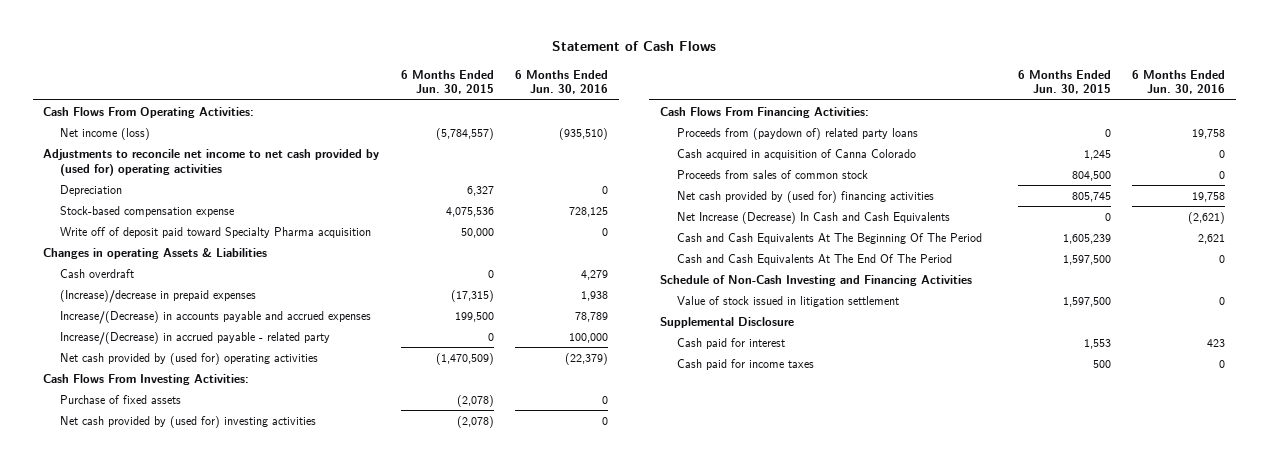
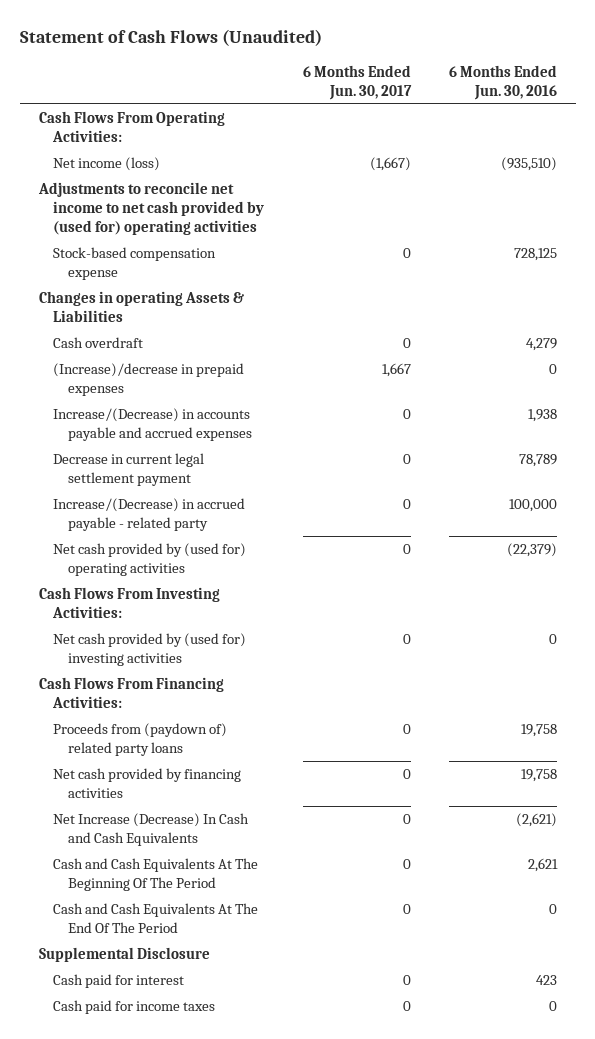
[552,41,717,52] Statement of Cash Flows -> [19,29,322,47] Statement of Cash Flows (Unaudited)
[400,69,494,95] 6 Months Ended Jun. 30, 2015 -> none
none -> [302,64,412,100] 6 Months Ended Jun. 30, 2017
[60,184,123,196] Depreciation -> none
[60,226,372,238] Write off of deposit paid toward Specialty Pharma acquisition -> none
[581,290,609,301] 1,938 -> [548,364,557,375] 0
[575,311,609,322] 78,789 -> [527,409,557,423] 1,938
none -> [53,453,205,487] Decrease in current legal settlement payment
[60,394,182,404] Purchase of fixed assets -> none
[677,148,917,160] Cash acquired in acquisition of Canna Colorado -> none
[677,169,869,179] Proceeds from sales of common stock -> none
[677,190,935,203] Net cash provided by (used for) financing activities -> [53,768,242,799] Net cash provided by financing activities
[660,274,973,286] Schedule of Non-Cash Investing and Financing Activities -> none
[677,295,900,307] Value of stock issued in litigation settlement -> none

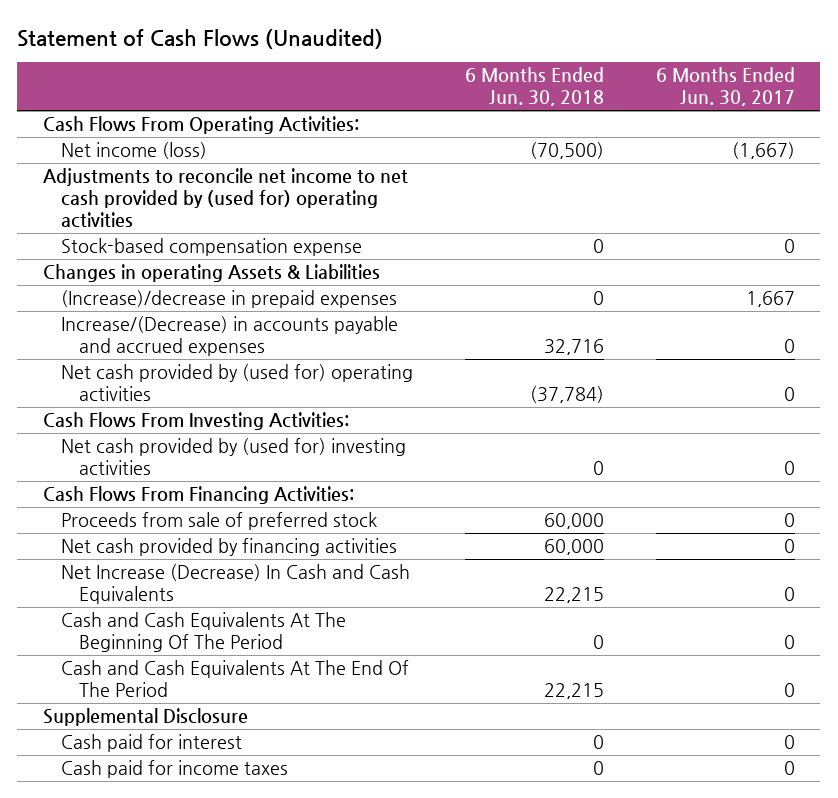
[448,64,557,100] 6 Months Ended Jun. 30, 2016 -> none
none -> [464,67,604,107] 6 Months Ended Jun. 30, 2018
[53,337,144,349] Cash overdraft -> none
[53,453,205,487] Decrease in current legal settlement payment -> none
[53,498,246,532] Increase/(Decrease) in accrued payable - related party -> none
[53,723,228,757] Proceeds from (paydown of) related party loans -> none
none -> [61,512,378,531] Proceeds from sale of preferred stock

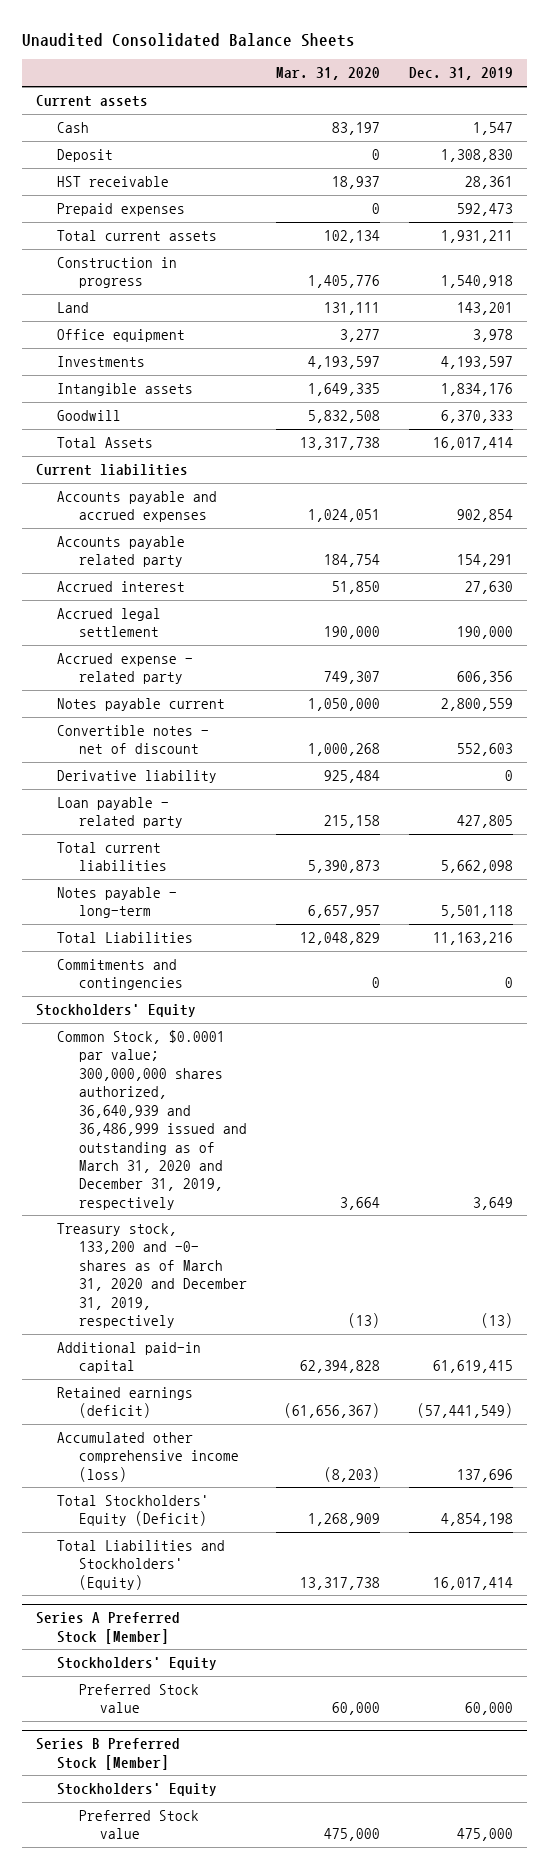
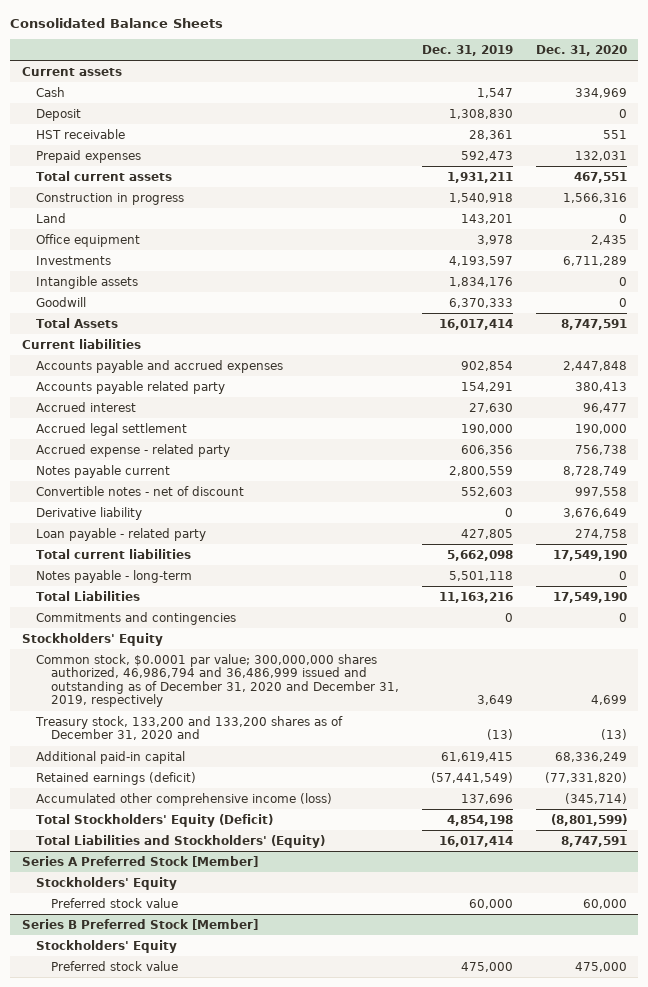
[21,32,355,47] Unaudited Consolidated Balance Sheets -> [10,17,224,28] Consolidated Balance Sheets
[275,67,380,81] Mar. 31, 2020 -> none
none -> [535,44,627,56] Dec. 31, 2020
[57,1030,247,1210] Common Stock, $0.0001 par value; 300,000,000 shares authorized, 36,640,939 and 36,486,999 issued and outstanding as of March 31, 2020 and December 31, 2019, respectively -> [36,653,399,708] Common stock, $0.0001 par value; 300,000,000 shares authorized, 46,986,794 and 36,486,999 issued and outstanding as of December 31, 2020 and December 31, 2019, respectively
[57,1223,247,1329] Treasury stock, 133,200 and -0- shares as of March 31, 2020 and December 31, 2019, respectively -> [35,715,344,741] Treasury stock, 133,200 and 133,200 shares as of December 31, 2020 and
[78,1684,199,1714] Preferred Stock value -> [50,897,178,908] Preferred stock value
[78,1810,199,1840] Preferred Stock value -> [50,960,178,971] Preferred stock value

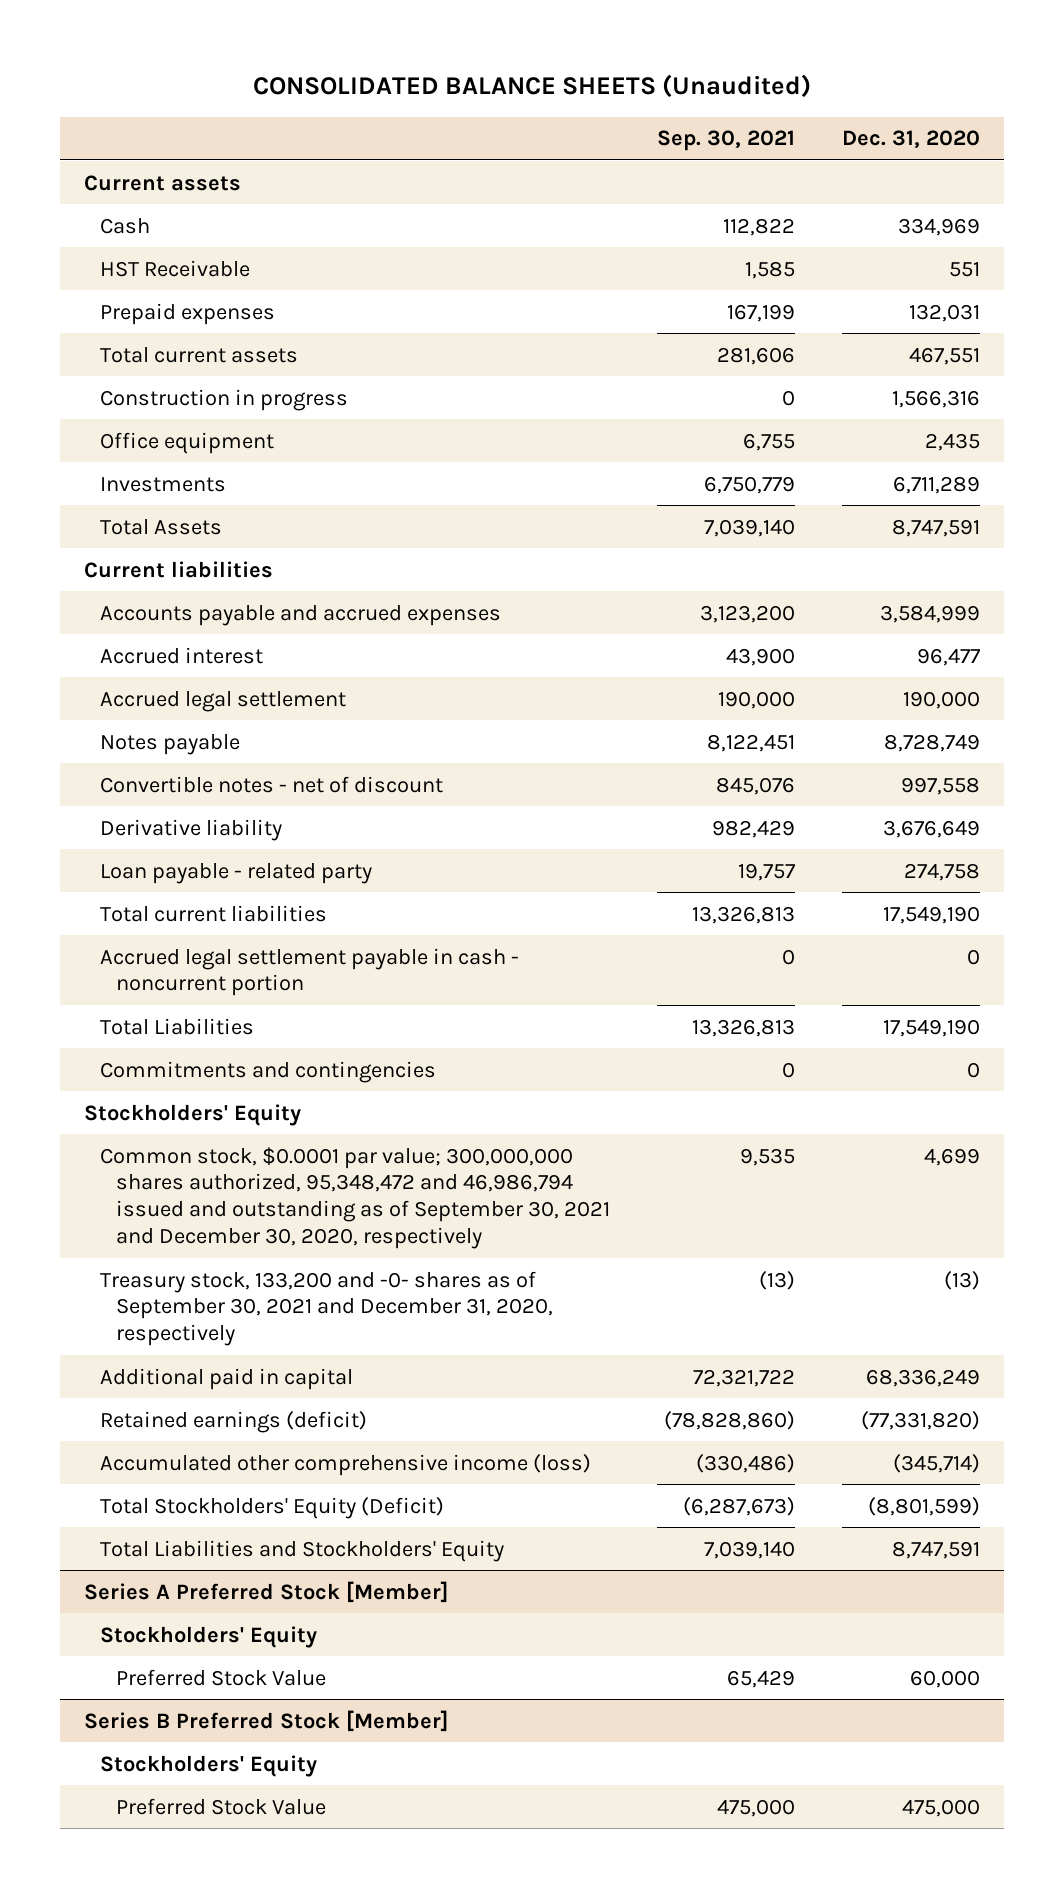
[10,17,224,28] Consolidated Balance Sheets -> [252,74,811,99] CONSOLIDATED BALANCE SHEETS (Unaudited)
[421,44,513,56] Dec. 31, 2019 -> none
none -> [656,130,795,152] Sep. 30, 2021
[36,108,82,121] Deposit -> none
[36,128,126,139] HST receivable -> [99,259,250,277] HST Receivable
[36,212,67,223] Land -> none
[36,275,139,289] Intangible assets -> none
[36,296,87,307] Goodwill -> none
[36,380,226,394] Accounts payable related party -> none
[562,360,627,371] 2,447,848 -> [880,604,981,623] 3,584,999
[36,443,231,457] Accrued expense - related party -> none
[36,464,171,478] Notes payable current -> [99,733,240,755] Notes payable
[36,569,193,583] Notes payable - long-term -> none
none -> [99,947,519,997] Accrued legal settlement payable in cash - noncurrent portion
[36,653,399,708] Common stock, $0.0001 par value; 300,000,000 shares authorized, 46,986,794 and 36,486,999 issued and outstanding as of December 31, 2020 and December 31, 2019, respectively -> [99,1146,610,1250] Common stock, $0.0001 par value; 300,000,000 shares authorized, 95,348,472 and 46,986,794 issued and outstanding as of September 30, 2021 and December 30, 2020, respectively
[35,715,344,741] Treasury stock, 133,200 and 133,200 shares as of December 31, 2020 and -> [99,1270,553,1347] Treasury stock, 133,200 and -0- shares as of September 30, 2021 and December 31, 2020, respectively
[36,750,186,764] Additional paid-in capital -> [99,1367,353,1390] Additional paid in capital
[36,834,326,848] Total Liabilities and Stockholders' (Equity) -> [99,1539,504,1562] Total Liabilities and Stockholders' Equity
[50,897,178,908] Preferred stock value -> [115,1668,326,1686] Preferred Stock Value
[50,960,178,971] Preferred stock value -> [115,1797,326,1815] Preferred Stock Value

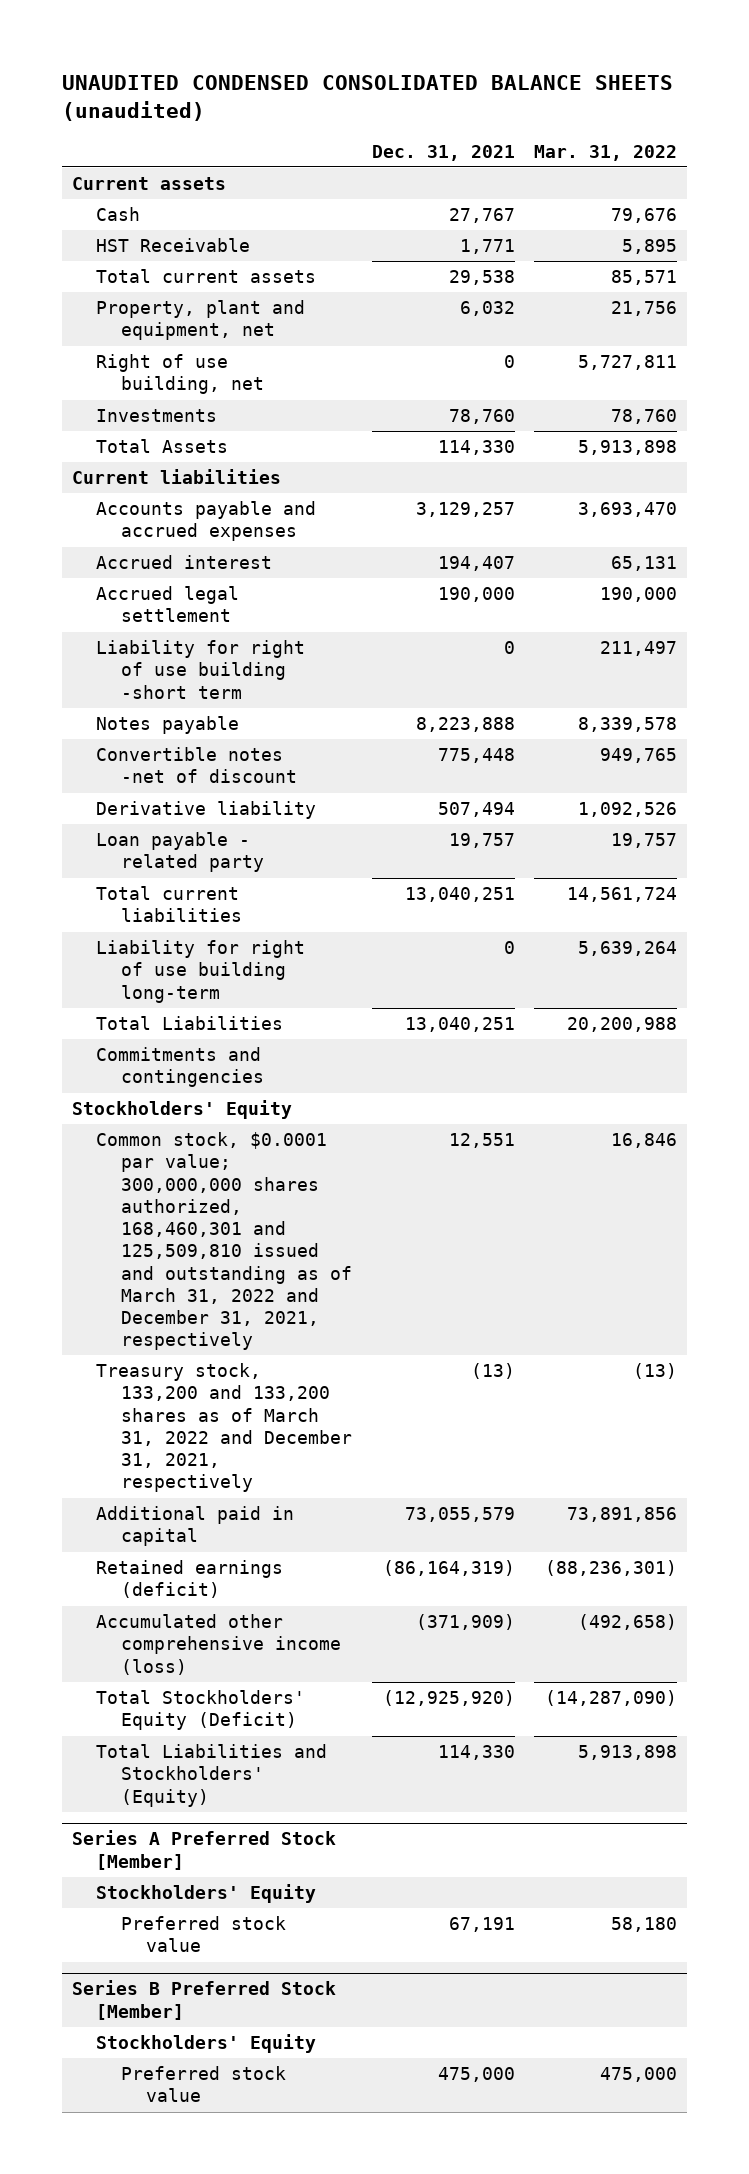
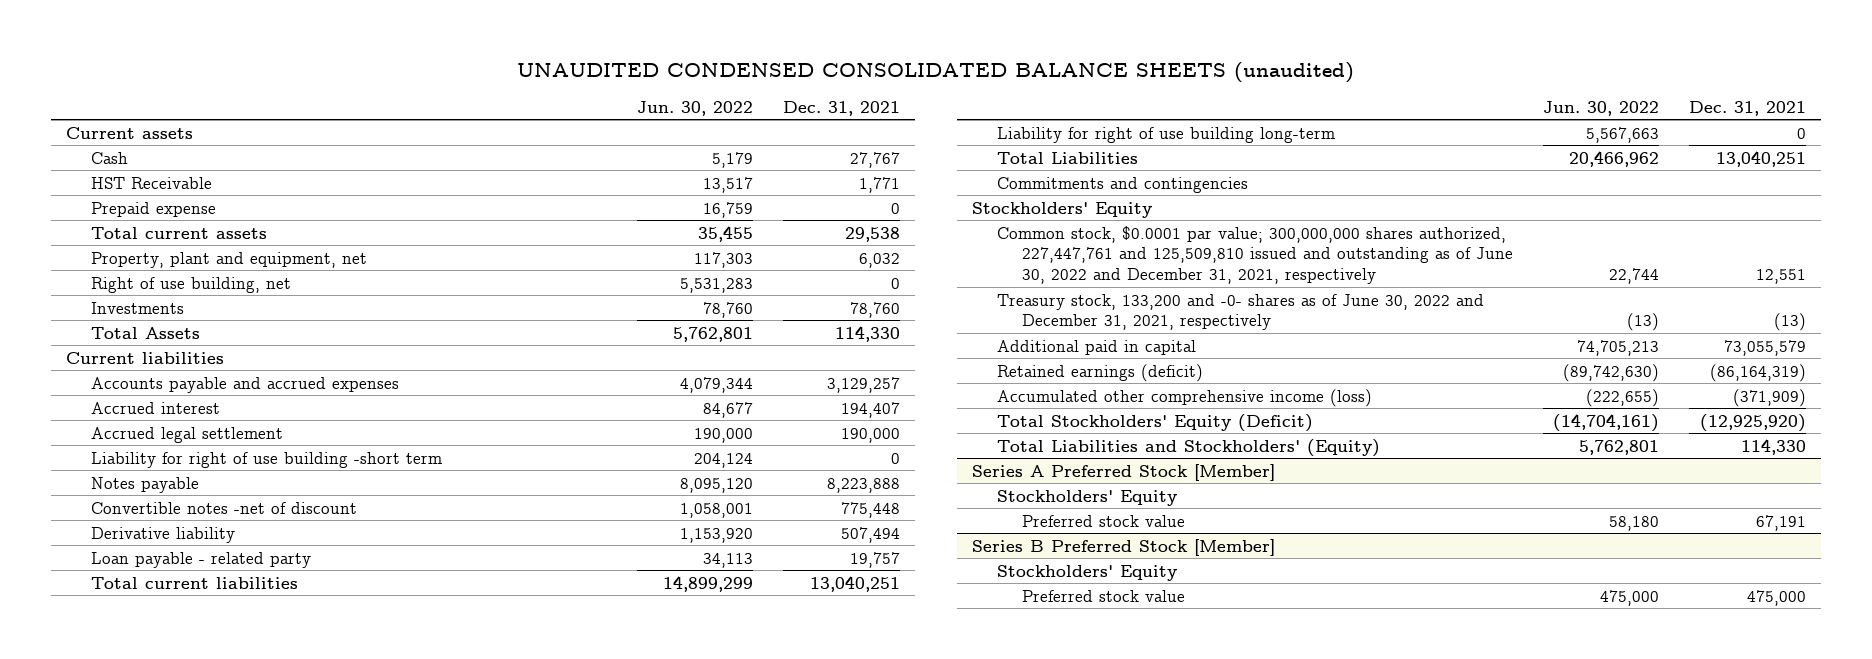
[534,144,678,161] Mar. 31, 2022 -> none
none -> [636,100,753,116] Jun. 30, 2022
none -> [90,201,216,217] Prepaid expense
[96,1132,353,1351] Common stock, $0.0001 par value; 300,000,000 shares authorized, 168,460,301 and 125,509,810 issued and outstanding as of March 31, 2022 and December 31, 2021, respectively -> [997,225,1514,284] Common stock, $0.0001 par value; 300,000,000 shares authorized, 227,447,761 and 125,509,810 issued and outstanding as of June 30, 2022 and December 31, 2021, respectively
[96,1363,353,1493] Treasury stock, 133,200 and 133,200 shares as of March 31, 2022 and December 31, 2021, respectively -> [997,293,1485,331] Treasury stock, 133,200 and -0- shares as of June 30, 2022 and December 31, 2021, respectively

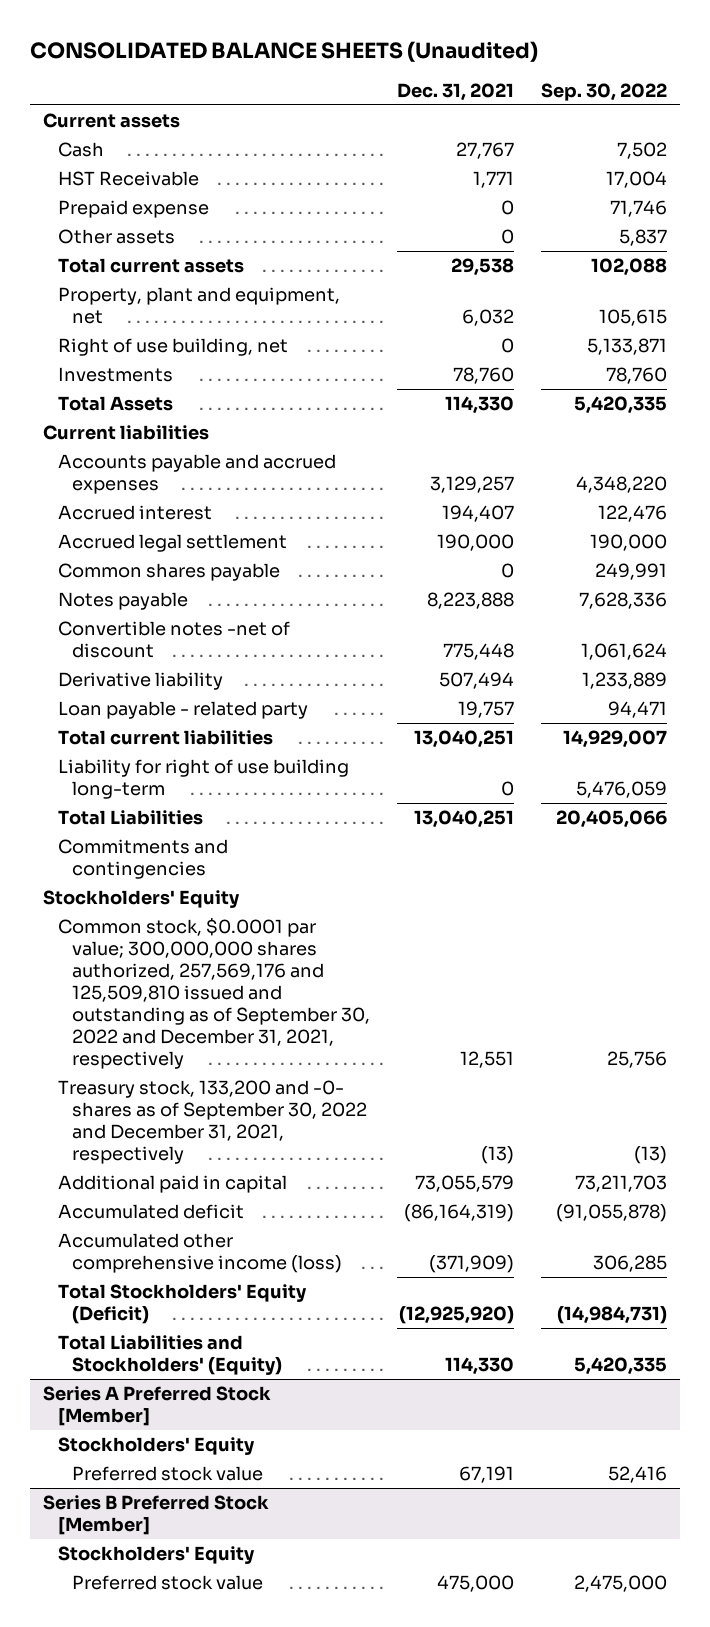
[517,62,1355,84] UNAUDITED CONDENSED CONSOLIDATED BALANCE SHEETS (unaudited) -> [29,40,538,62] CONSOLIDATED BALANCE SHEETS (Unaudited)
[636,100,753,116] Jun. 30, 2022 -> none
none -> [540,82,667,101] Sep. 30, 2022
none -> [57,228,175,244] Other assets
[90,451,442,468] Liability for right of use building -short term -> none
none -> [57,562,280,581] Common shares payable
[997,225,1514,284] Common stock, $0.0001 par value; 300,000,000 shares authorized, 227,447,761 and 125,509,810 issued and outstanding as of June 30, 2022 and December 31, 2021, respectively -> [57,917,371,1070] Common stock, $0.0001 par value; 300,000,000 shares authorized, 257,569,176 and 125,509,810 issued and outstanding as of September 30, 2022 and December 31, 2021, respectively
[997,293,1485,331] Treasury stock, 133,200 and -0- shares as of June 30, 2022 and December 31, 2021, respectively -> [57,1079,368,1165] Treasury stock, 133,200 and -0- shares as of September 30, 2022 and December 31, 2021, respectively
[997,363,1204,382] Retained earnings (deficit) -> [57,1203,244,1219] Accumulated deficit

